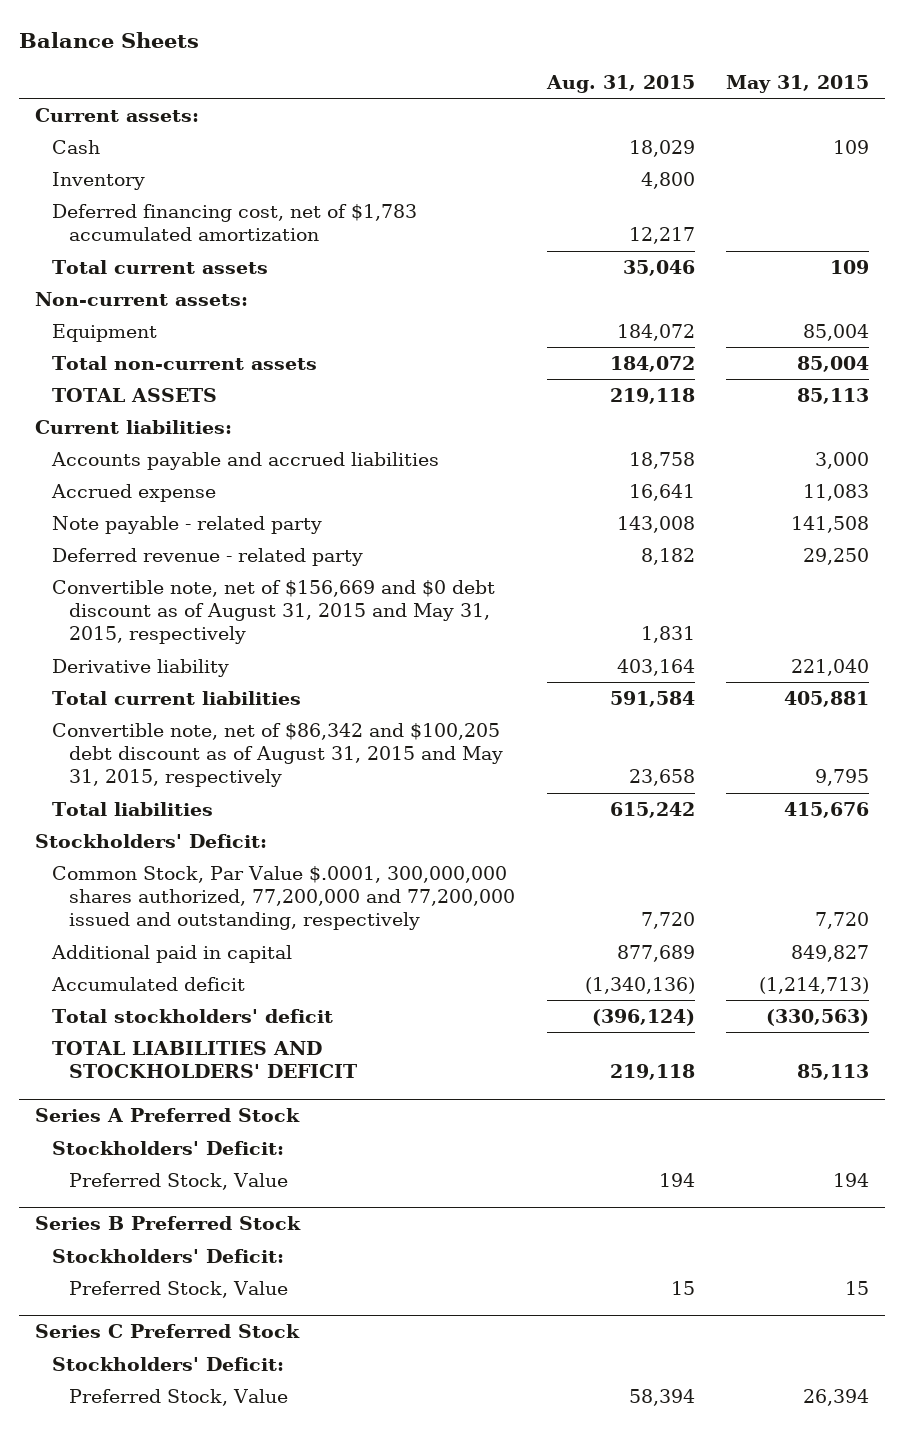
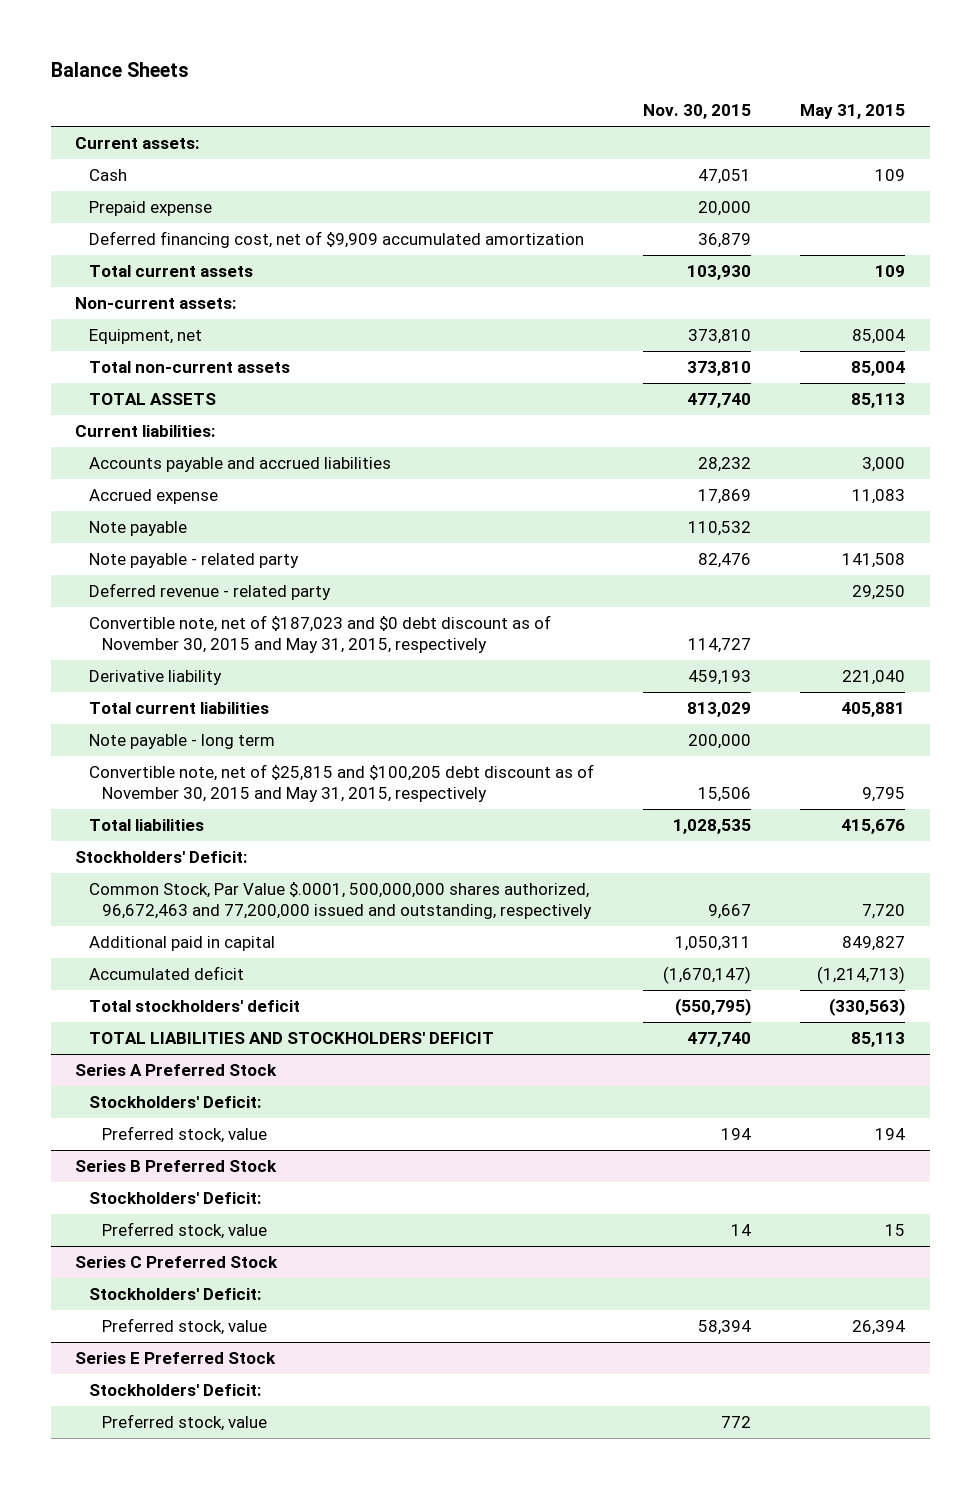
[545,74,695,93] Aug. 31, 2015 -> none
none -> [642,104,751,120] Nov. 30, 2015
[52,171,146,190] Inventory -> none
none -> [88,201,212,217] Prepaid expense
[52,203,418,242] Deferred financing cost, net of $1,783 accumulated amortization -> [88,231,584,249] Deferred financing cost, net of $9,909 accumulated amortization
[52,323,158,342] Equipment -> [88,329,202,345] Equipment, net
none -> [88,521,187,537] Note payable
[52,579,496,645] Convertible note, net of $156,669 and $0 debt discount as of August 31, 2015 and May 31, 2015, respectively -> [88,615,551,653] Convertible note, net of $187,023 and $0 debt discount as of November 30, 2015 and May 31, 2015, respectively
none -> [88,734,275,750] Note payable - long term
[52,722,504,788] Convertible note, net of $86,342 and $100,205 debt discount as of August 31, 2015 and May 31, 2015, respectively -> [88,764,594,802] Convertible note, net of $25,815 and $100,205 debt discount as of November 30, 2015 and May 31, 2015, respectively
[52,865,516,931] Common Stock, Par Value $.0001, 300,000,000 shares authorized, 77,200,000 and 77,200,000 issued and outstanding, respectively -> [88,882,593,919] Common Stock, Par Value $.0001, 500,000,000 shares authorized, 96,672,463 and 77,200,000 issued and outstanding, respectively
[69,1172,289,1190] Preferred Stock, Value -> [102,1126,268,1144] Preferred stock, value
[69,1280,289,1298] Preferred Stock, Value -> [102,1222,268,1240] Preferred stock, value
[69,1388,289,1406] Preferred Stock, Value -> [102,1318,268,1336] Preferred stock, value
none -> [75,1352,277,1365] Series E Preferred Stock
none -> [88,1384,261,1397] Stockholders' Deficit:
none -> [102,1414,268,1432] Preferred stock, value

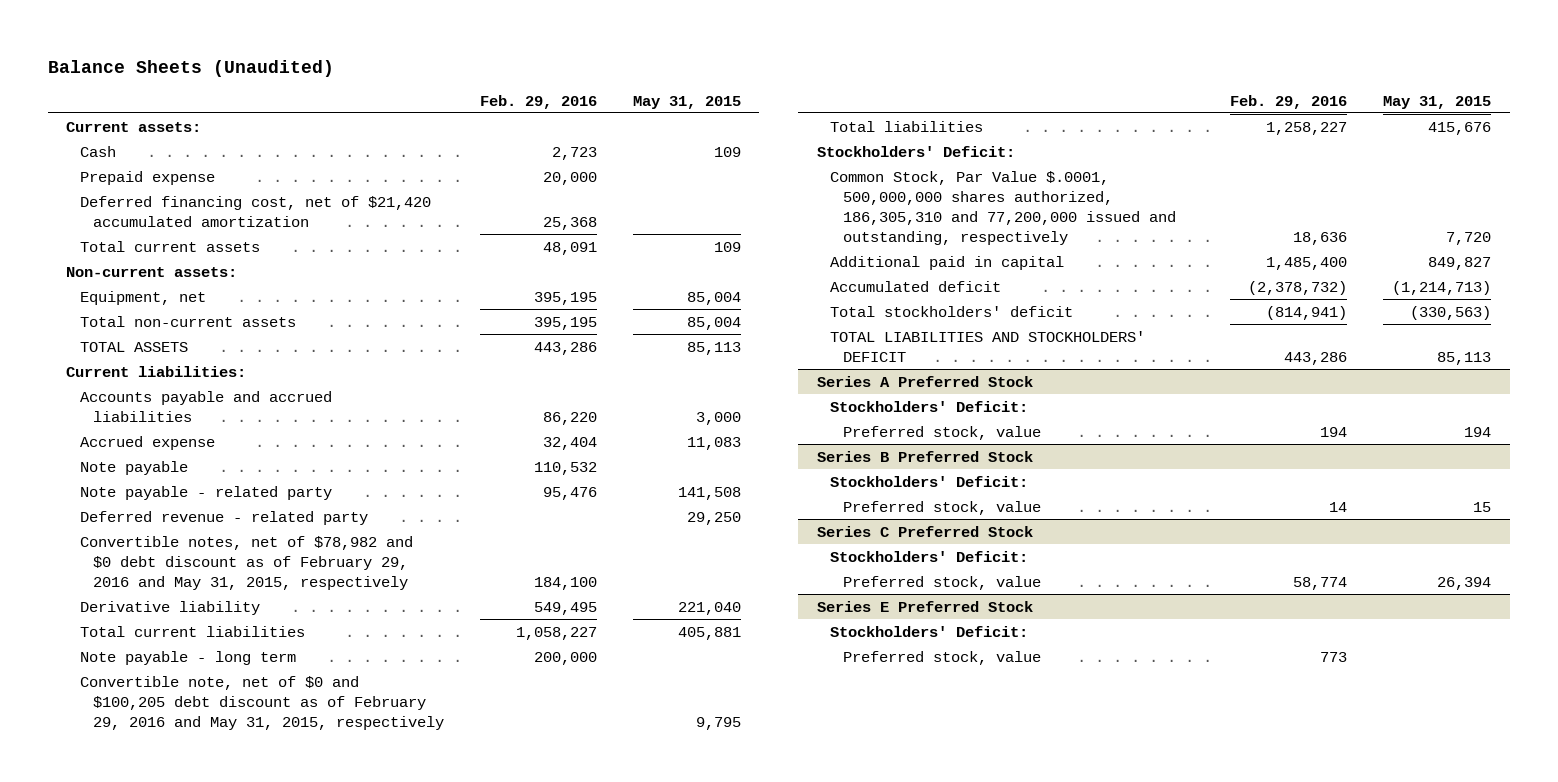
[50,62,189,78] Balance Sheets -> [48,59,335,77] Balance Sheets (Unaudited)
[642,104,751,120] Nov. 30, 2015 -> none
none -> [479,94,597,109] Feb. 29, 2016
[88,231,584,249] Deferred financing cost, net of $9,909 accumulated amortization -> [79,195,431,227] Deferred financing cost, net of $21,420 accumulated amortization
[88,615,551,653] Convertible note, net of $187,023 and $0 debt discount as of November 30, 2015 and May 31, 2015, respectively -> [79,535,413,590] Convertible notes, net of $78,982 and $0 debt discount as of February 29, 2016 and May 31, 2015, respectively
[88,764,594,802] Convertible note, net of $25,815 and $100,205 debt discount as of November 30, 2015 and May 31, 2015, respectively -> [79,675,444,730] Convertible note, net of $0 and $100,205 debt discount as of February 29, 2016 and May 31, 2015, respectively
[88,882,593,919] Common Stock, Par Value $.0001, 500,000,000 shares authorized, 96,672,463 and 77,200,000 issued and outstanding, respectively -> [829,170,1176,246] Common Stock, Par Value $.0001, 500,000,000 shares authorized, 186,305,310 and 77,200,000 issued and outstanding, respectively

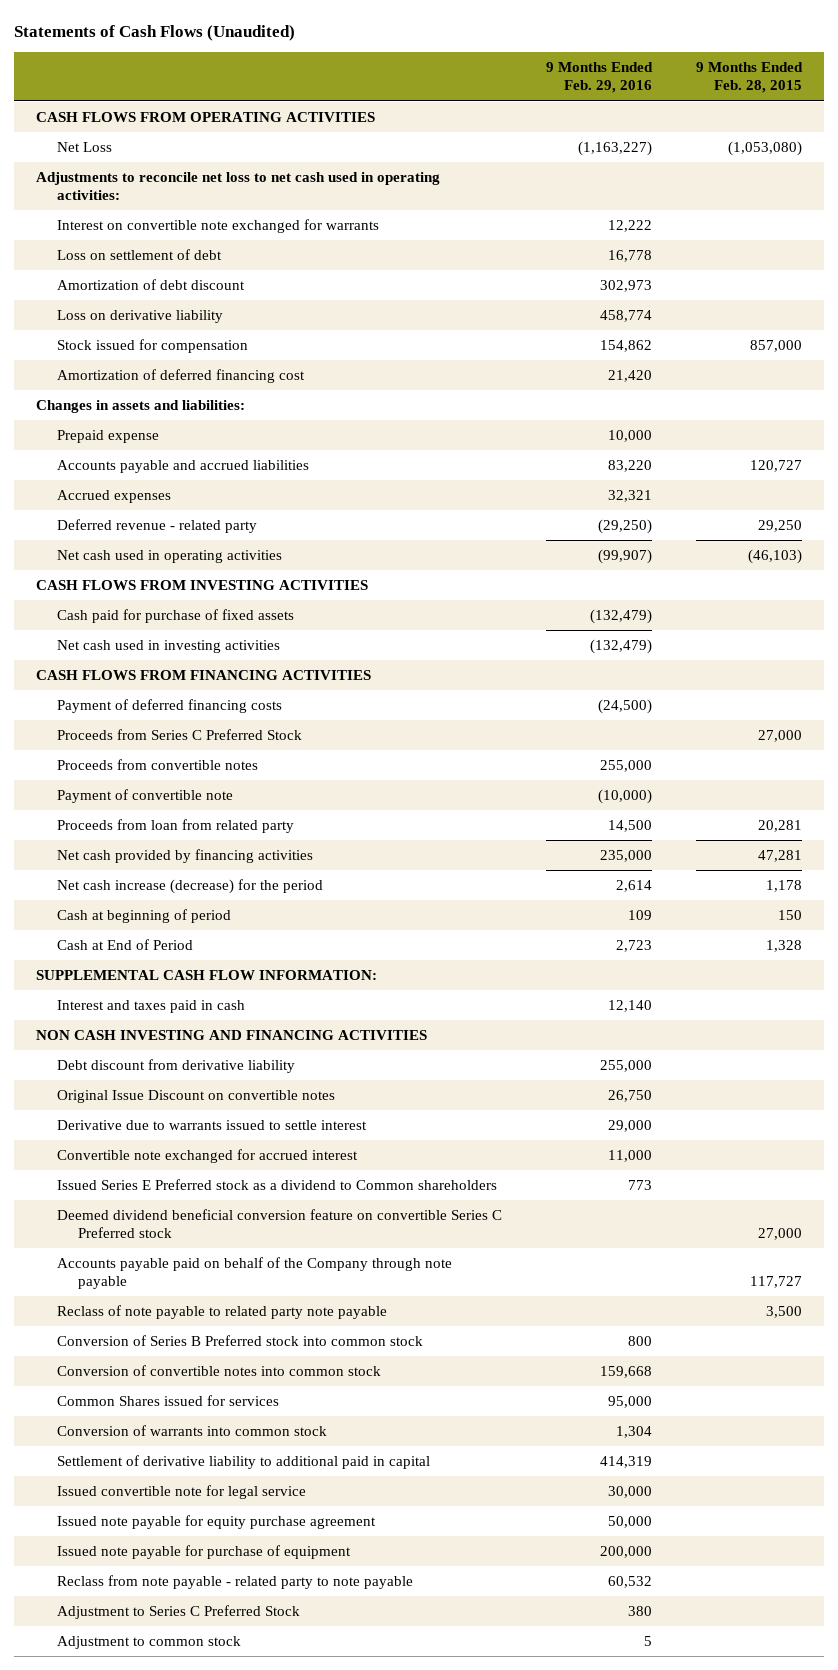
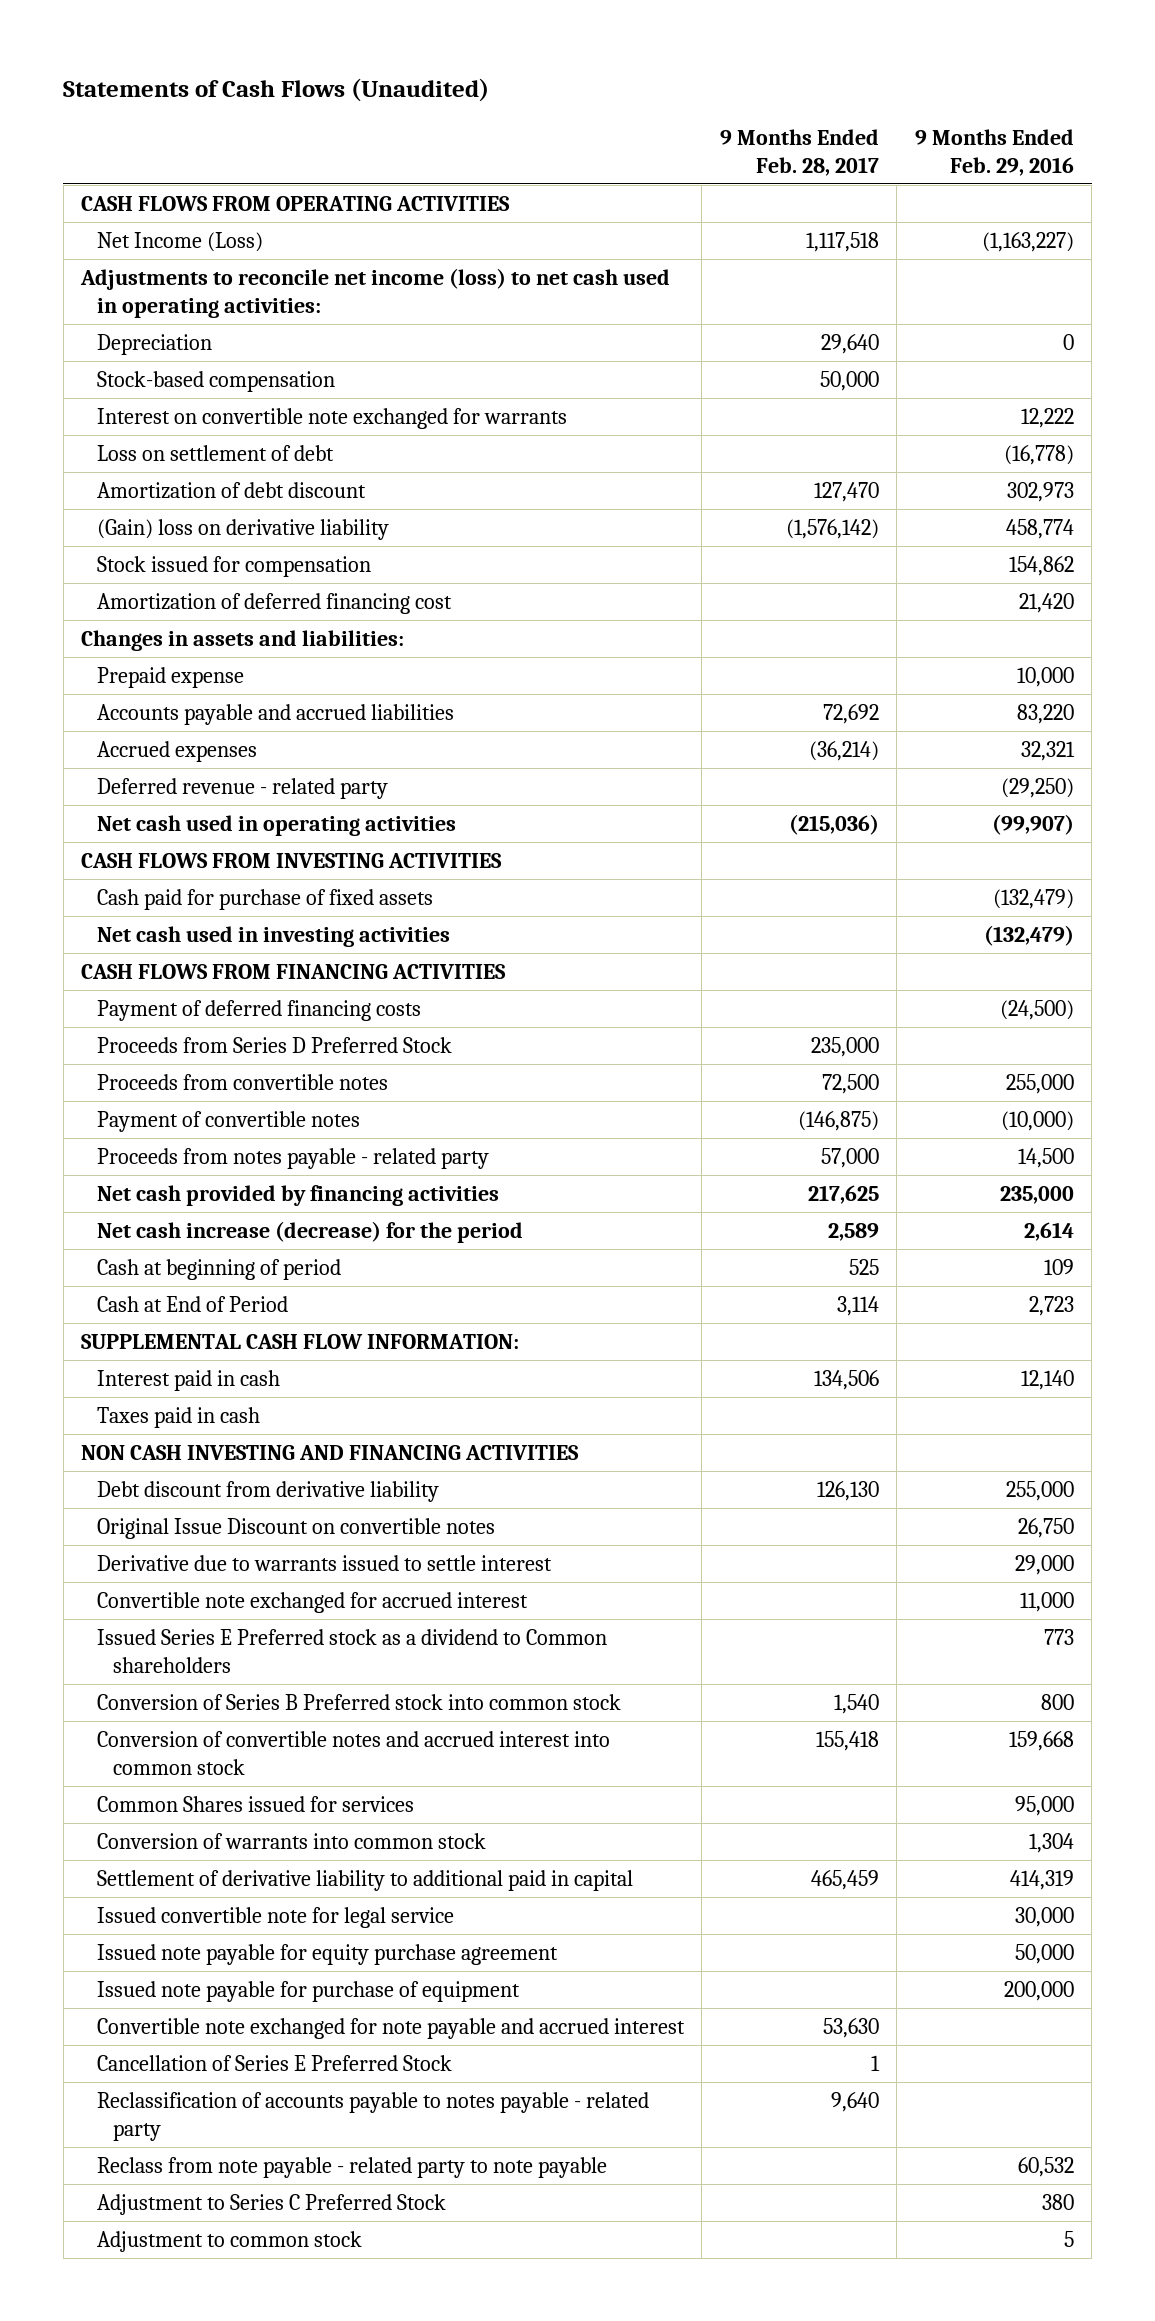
[695,62,803,94] 9 Months Ended Feb. 28, 2015 -> none
none -> [719,128,879,176] 9 Months Ended Feb. 28, 2017
[57,141,113,152] Net Loss -> [96,231,263,252] Net Income (Loss)
[36,171,441,201] Adjustments to reconcile net loss to net cash used in operating activities: -> [80,267,671,318] Adjustments to reconcile net income (loss) to net cash used in operating activities:
none -> [96,333,212,355] Depreciation
none -> [96,370,335,392] Stock-based compensation
[607,249,652,262] 16,778 -> [1003,444,1074,465] (16,778)
[57,309,224,323] Loss on derivative liability -> [96,518,389,540] (Gain) loss on derivative liability
[57,728,303,740] Proceeds from Series C Preferred Stock -> [96,1036,452,1053] Proceeds from Series D Preferred Stock
[57,788,234,803] Payment of convertible note -> [96,1110,360,1132] Payment of convertible notes
[57,818,295,833] Proceeds from loan from related party -> [96,1147,489,1169] Proceeds from notes payable - related party
[57,999,246,1013] Interest and taxes paid in cash -> [96,1369,280,1391] Interest paid in cash
none -> [96,1406,260,1428] Taxes paid in cash
[57,1208,503,1239] Deemed dividend beneficial conversion feature on convertible Series C Preferred stock -> none
[57,1256,453,1290] Accounts payable paid on behalf of the Company through note payable -> none
[57,1304,388,1319] Reclass of note payable to related party note payable -> none
[57,1364,382,1376] Conversion of convertible notes into common stock -> [96,1730,610,1775] Conversion of convertible notes and accrued interest into common stock
none -> [96,2017,685,2039] Convertible note exchanged for note payable and accrued interest
none -> [96,2054,452,2071] Cancellation of Series E Preferred Stock
none -> [96,2091,649,2141] Reclassification of accounts payable to notes payable - related party

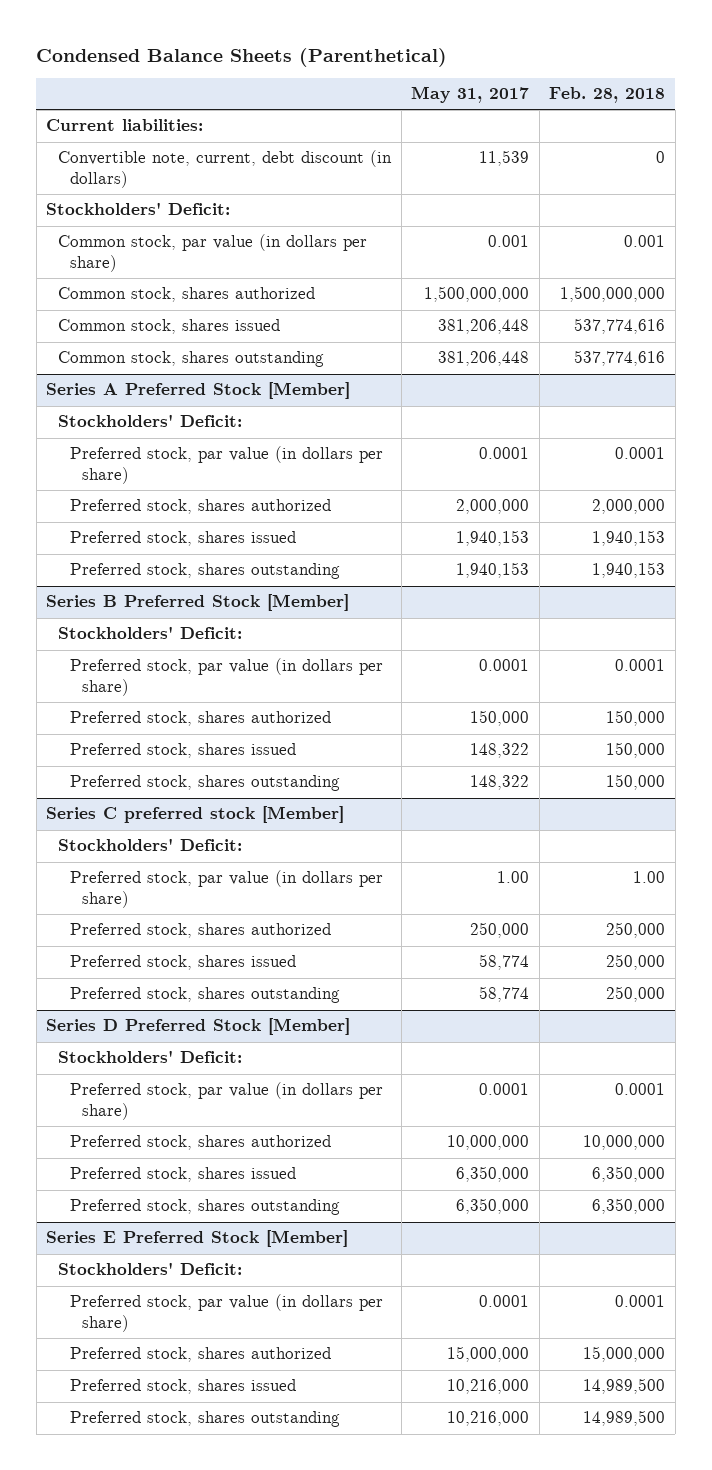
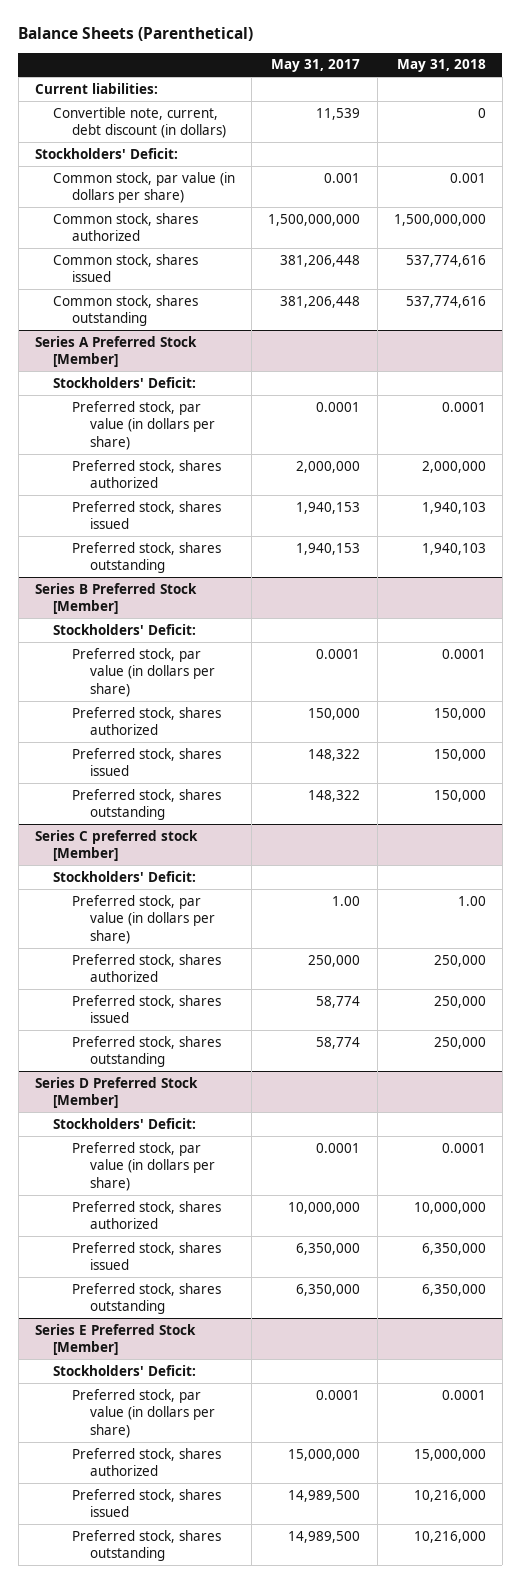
[36,47,448,67] Condensed Balance Sheets (Parenthetical) -> [18,27,254,42] Balance Sheets (Parenthetical)
[549,87,666,104] Feb. 28, 2018 -> none
none -> [396,59,486,73] May 31, 2018
[447,1379,530,1395] 10,216,000 -> [288,1489,361,1502] 14,989,500
[447,1411,530,1427] 10,216,000 -> [288,1530,361,1543] 14,989,500

